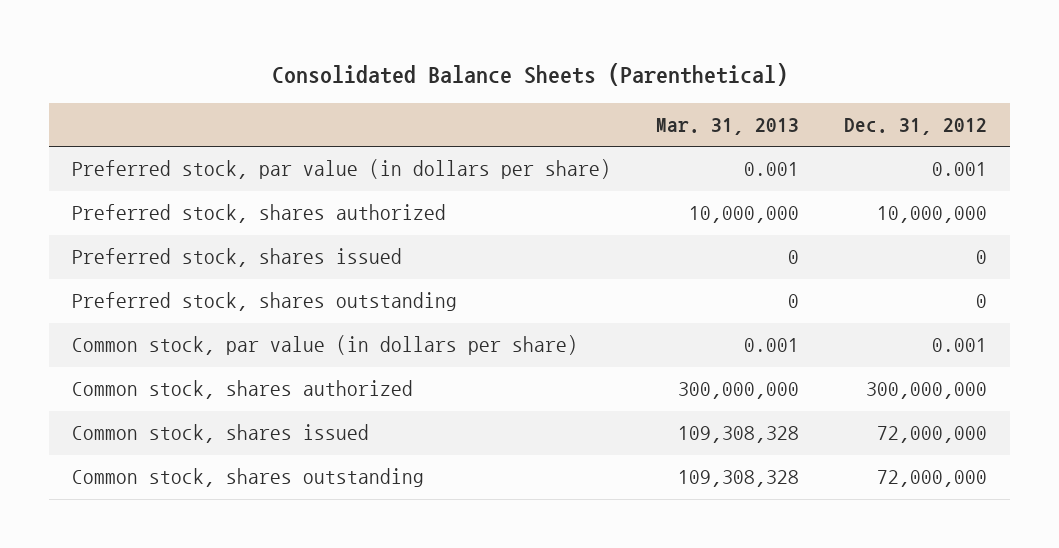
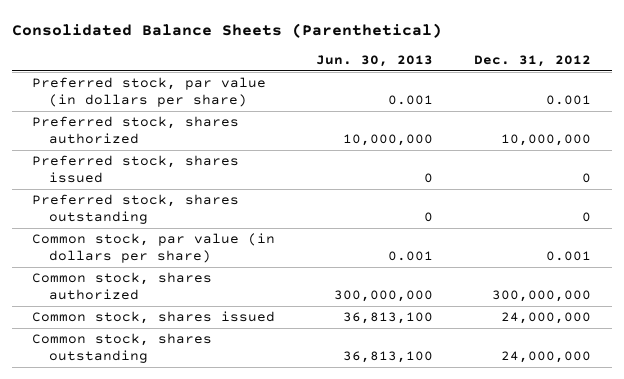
[656,118,800,136] Mar. 31, 2013 -> none
none -> [316,55,434,68] Jun. 30, 2013
[877,426,988,444] 72,000,000 -> [501,312,592,325] 24,000,000
[877,470,988,488] 72,000,000 -> [501,351,592,364] 24,000,000

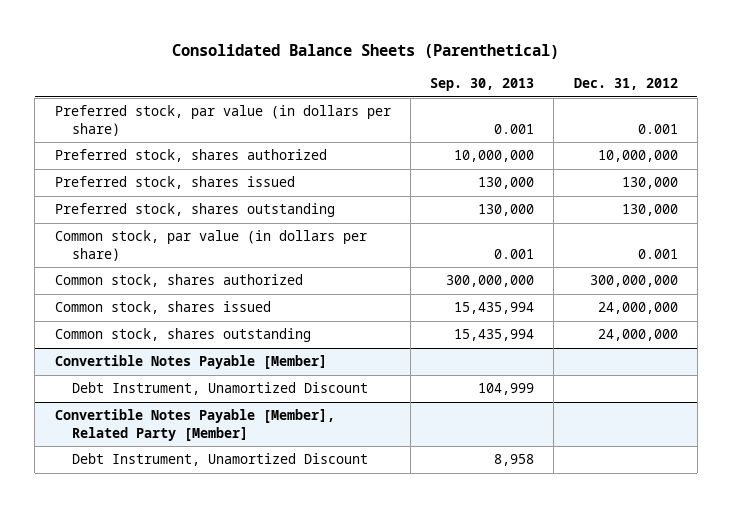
[316,55,434,68] Jun. 30, 2013 -> none
none -> [430,78,535,92] Sep. 30, 2013
[582,173,592,184] 0 -> [621,177,678,190] 130,000
[582,212,592,223] 0 -> [621,204,678,217] 130,000
none -> [54,355,327,370] Convertible Notes Payable [Member]
none -> [72,382,369,396] Debt Instrument, Unamortized Discount
none -> [54,409,335,441] Convertible Notes Payable [Member], Related Party [Member]
none -> [72,453,369,467] Debt Instrument, Unamortized Discount

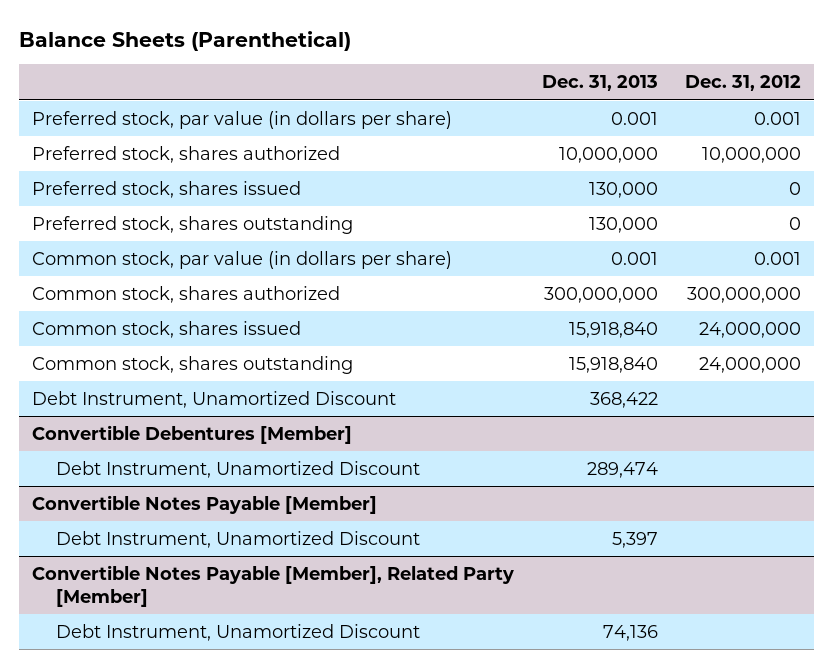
[172,44,560,60] Consolidated Balance Sheets (Parenthetical) -> [18,30,351,51] Balance Sheets (Parenthetical)
[430,78,535,92] Sep. 30, 2013 -> none
none -> [541,75,658,92] Dec. 31, 2013
[621,177,678,190] 130,000 -> [788,181,801,195] 0
[621,204,678,217] 130,000 -> [788,216,801,230] 0
none -> [32,390,397,408] Debt Instrument, Unamortized Discount
none -> [32,424,353,444] Convertible Debentures [Member]
none -> [55,460,420,478] Debt Instrument, Unamortized Discount

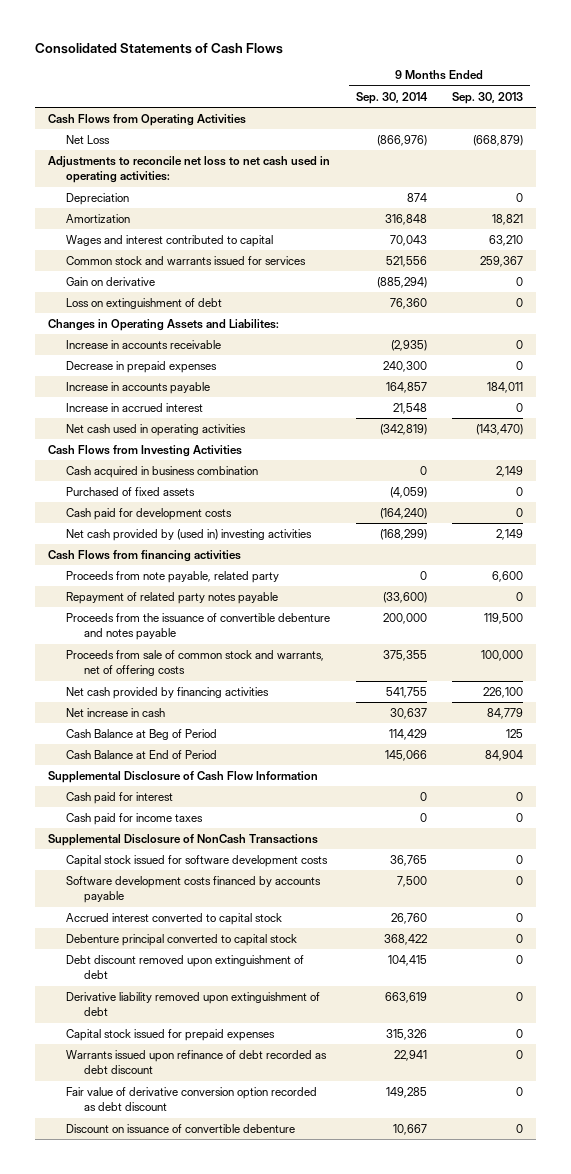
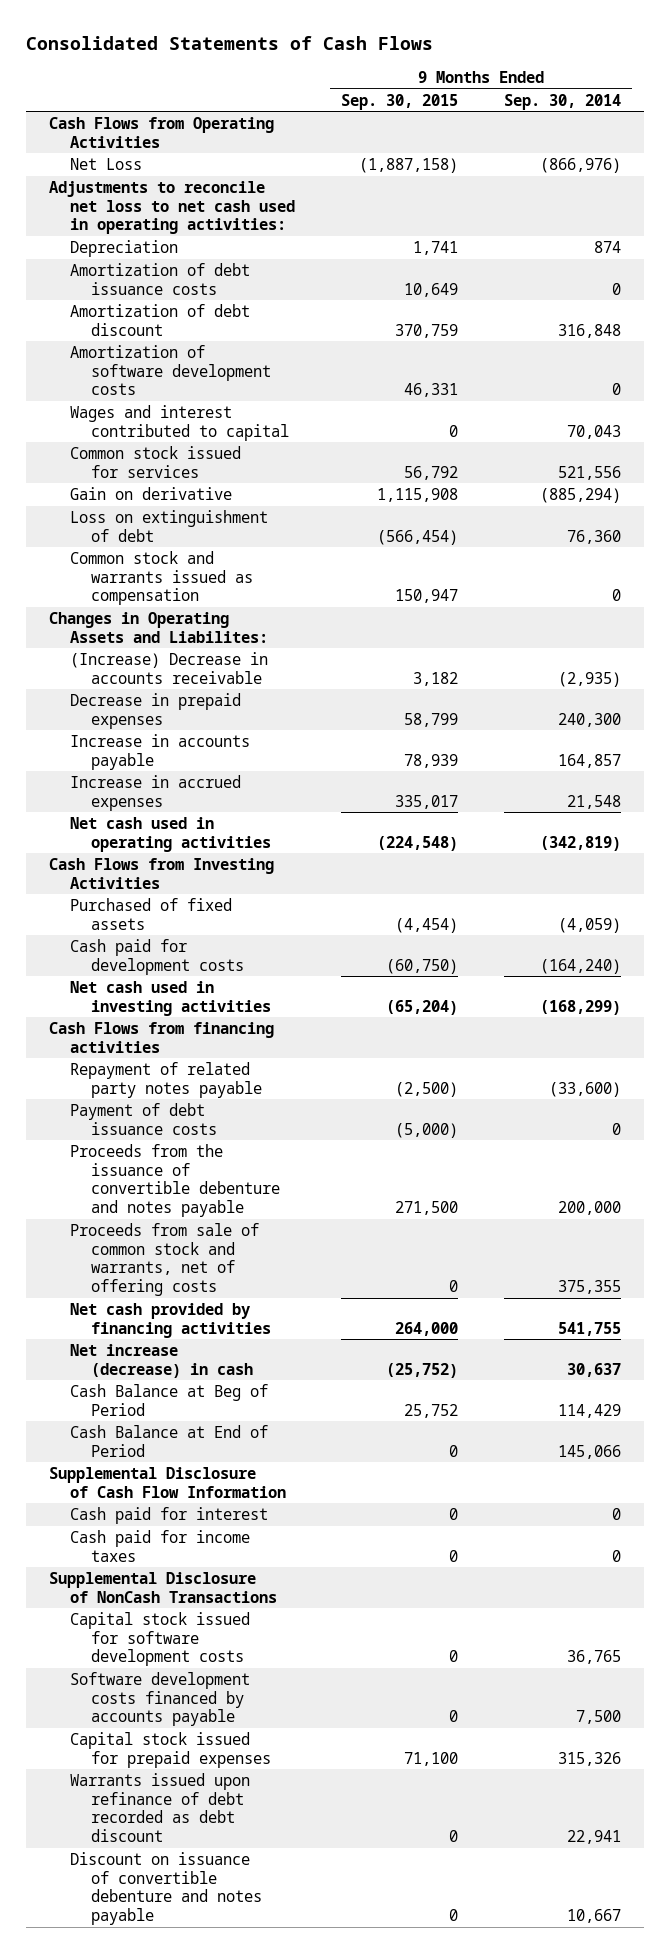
[452,91,524,104] Sep. 30, 2013 -> none
none -> [341,93,459,110] Sep. 30, 2015
none -> [70,263,251,295] Amortization of debt issuance costs
[65,213,130,223] Amortization -> [70,304,251,336] Amortization of debt discount
none -> [70,345,272,396] Amortization of software development costs
[65,255,306,265] Common stock and warrants issued for services -> [70,446,242,478] Common stock issued for services
none -> [70,551,254,606] Common stock and warrants issued as compensation
[65,339,221,349] Increase in accounts receivable -> [70,652,269,684] (Increase) Decrease in accounts receivable
[65,402,203,412] Increase in accrued interest -> [70,775,242,811] Increase in accrued expenses
[65,465,258,478] Cash acquired in business combination -> none
[65,528,312,541] Net cash provided by (used in) investing activities -> [70,981,272,1016] Net cash used in investing activities
[65,570,279,583] Proceeds from note payable, related party -> none
none -> [70,1103,218,1135] Payment of debt issuance costs
[65,707,165,717] Net increase in cash -> [70,1344,254,1378] Net increase (decrease) in cash
[65,912,282,925] Accrued interest converted to capital stock -> none
[65,933,297,946] Debenture principal converted to capital stock -> none
[65,954,304,979] Debt discount removed upon extinguishment of debt -> none
[65,991,320,1016] Derivative liability removed upon extinguishment of debt -> none
[65,1086,317,1111] Fair value of derivative conversion option recorded as debt discount -> none
[65,1123,295,1133] Discount on issuance of convertible debenture -> [70,1852,263,1925] Discount on issuance of convertible debenture and notes payable

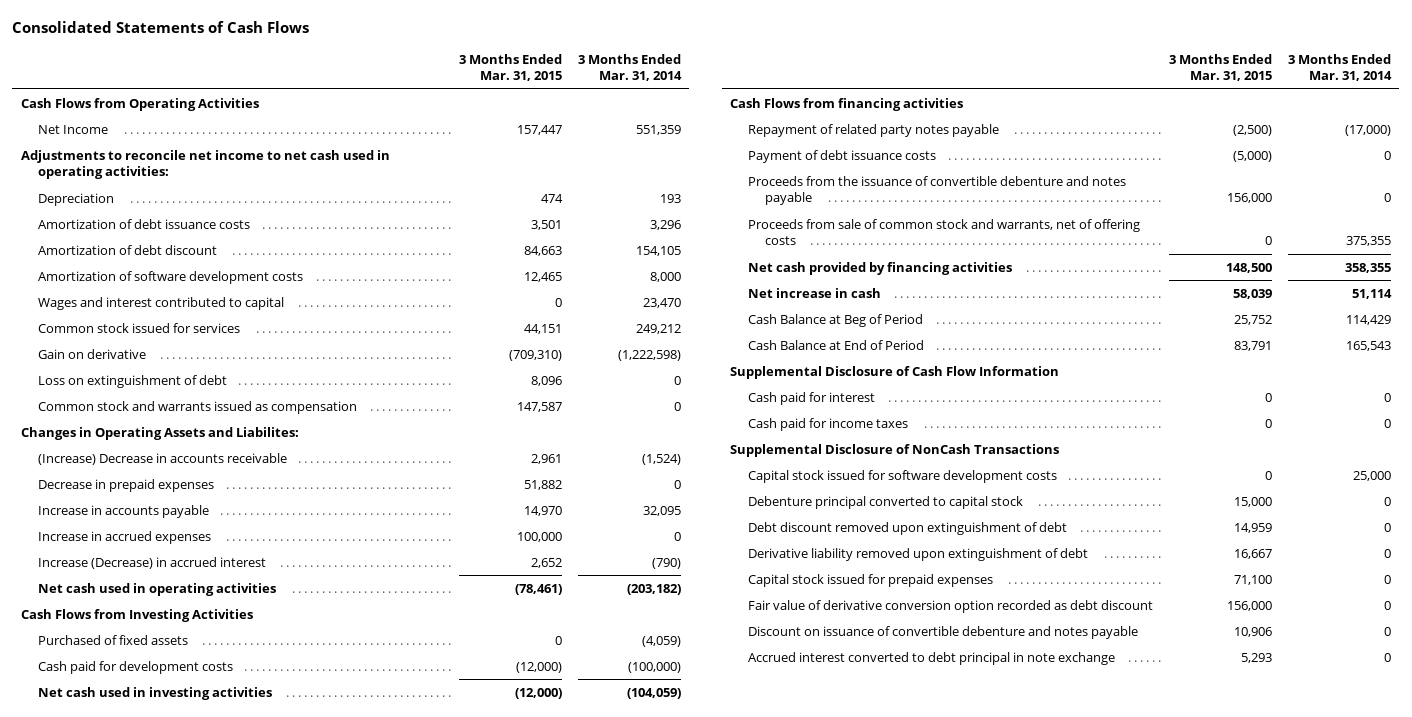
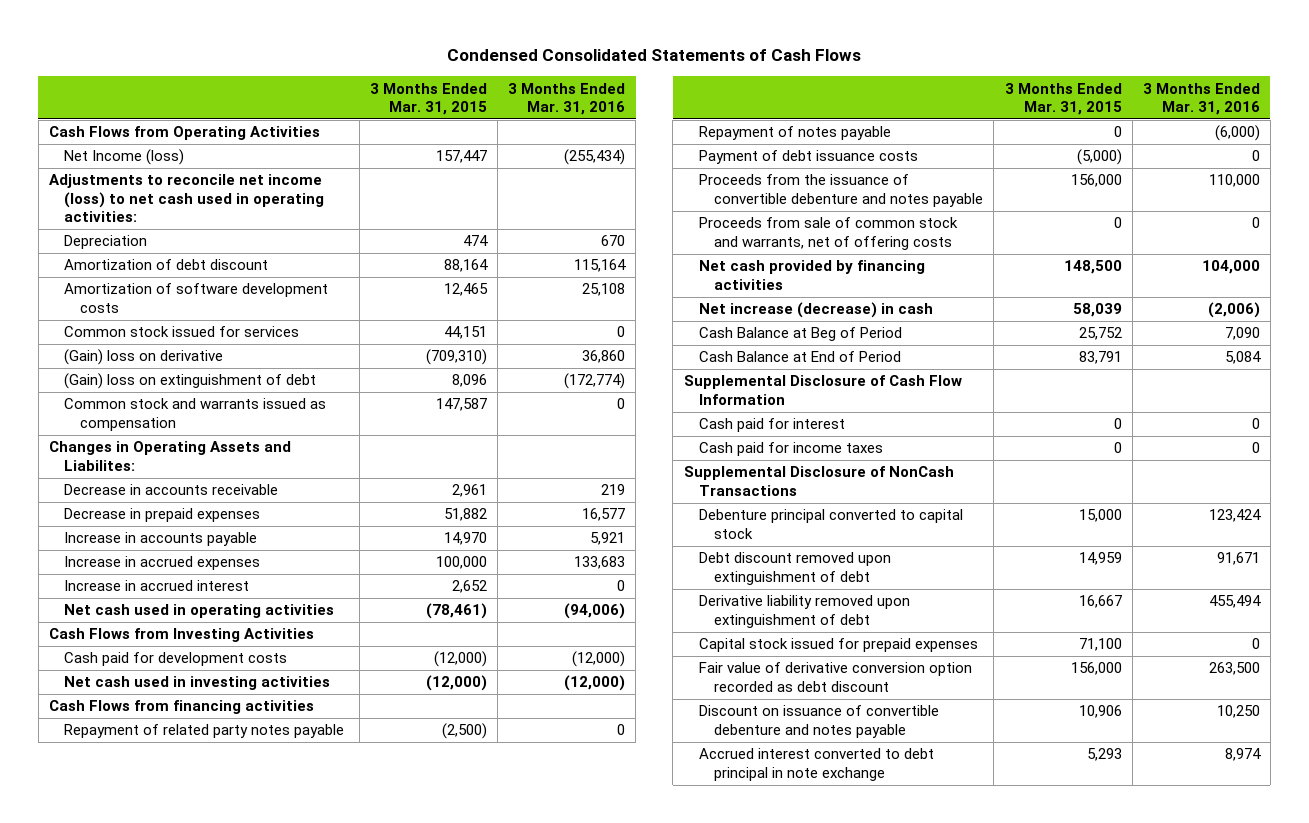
[12,20,310,33] Consolidated Statements of Cash Flows -> [447,49,862,62] Condensed Consolidated Statements of Cash Flows
[578,53,683,82] 3 Months Ended Mar. 31, 2014 -> none
none -> [508,82,626,116] 3 Months Ended Mar. 31, 2016
[37,124,108,134] Net Income -> [64,149,185,166] Net Income (loss)
[20,149,390,180] Adjustments to reconcile net income to net cash used in operating activities: -> [48,174,325,223] Adjustments to reconcile net income (loss) to net cash used in operating activities:
[37,218,250,229] Amortization of debt issuance costs -> none
[524,245,563,256] 84,663 -> [443,259,488,273] 88,164
[37,296,284,310] Wages and interest contributed to capital -> none
[37,348,146,359] Gain on derivative -> [64,349,224,366] (Gain) loss on derivative
[37,374,227,388] Loss on extinguishment of debt -> [64,373,317,390] (Gain) loss on extinguishment of debt
[37,452,287,465] (Increase) Decrease in accounts receivable -> [64,484,279,496] Decrease in accounts receivable
[37,556,266,569] Increase (Decrease) in accrued interest -> [64,580,250,592] Increase in accrued interest
[37,634,188,645] Purchased of fixed assets -> none
none -> [698,126,891,141] Repayment of notes payable
[747,287,881,298] Net increase in cash -> [698,302,933,319] Net increase (decrease) in cash
[747,469,1057,483] Capital stock issued for software development costs -> none

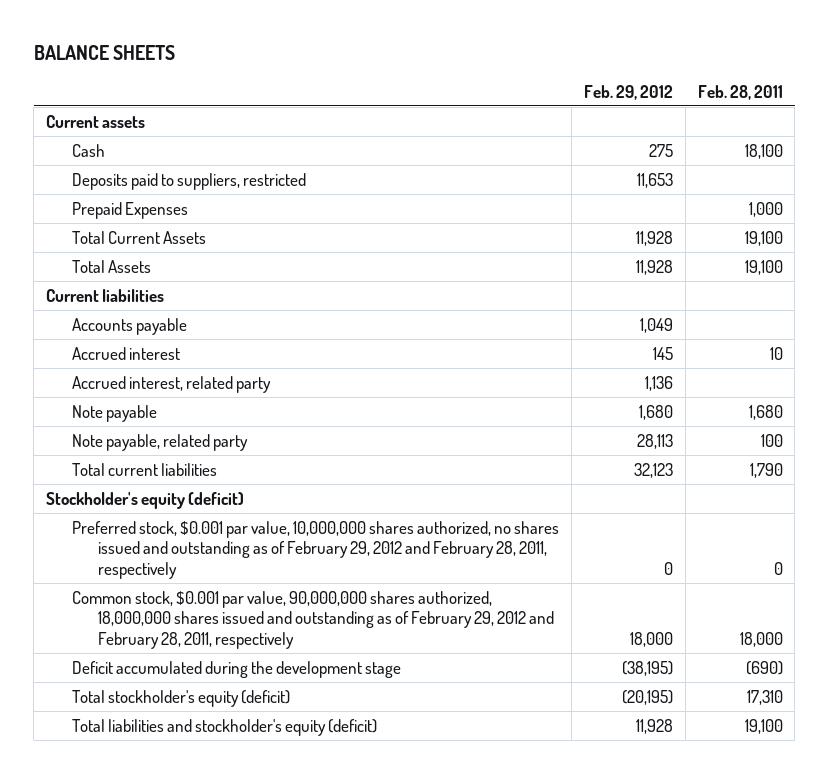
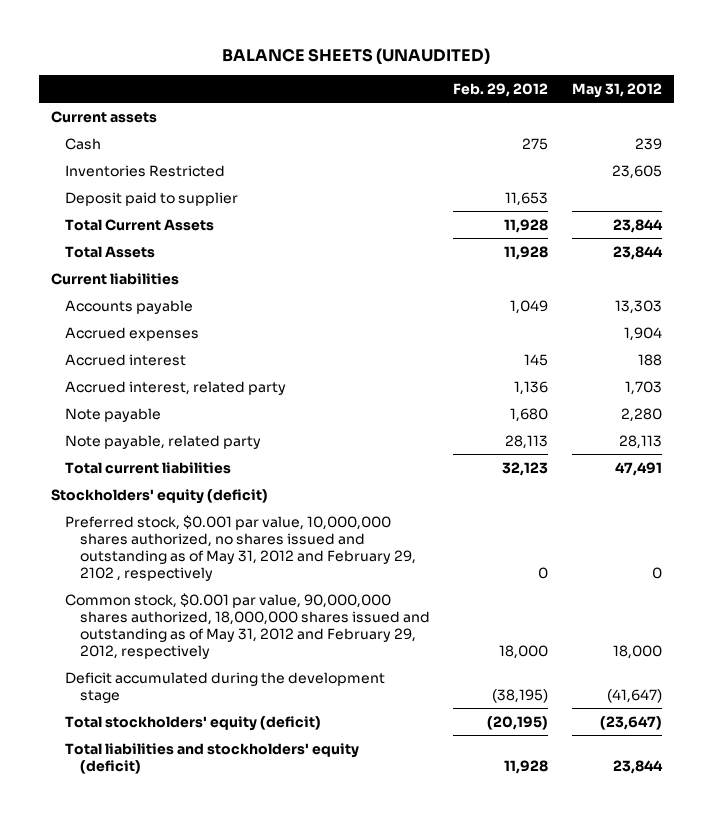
[33,45,175,61] BALANCE SHEETS -> [222,47,491,64] BALANCE SHEETS (UNAUDITED)
[697,84,783,100] Feb. 28, 2011 -> none
none -> [571,82,662,98] May 31, 2012
[71,201,188,219] Prepaid Expenses -> none
none -> [65,164,226,177] Inventories Restricted
[71,172,306,190] Deposits paid to suppliers, restricted -> [65,191,239,206] Deposit paid to supplier
none -> [65,326,200,341] Accrued expenses
[45,491,244,509] Stockholder's equity (deficit) -> [50,488,268,504] Stockholders' equity (deficit)
[71,520,559,579] Preferred stock, $0.001 par value, 10,000,000 shares authorized, no shares issued and outstanding as of February 29, 2012 and February 28, 2011, respectively -> [65,514,416,581] Preferred stock, $0.001 par value, 10,000,000 shares authorized, no shares issued and outstanding as of May 31, 2012 and February 29, 2102 , respectively
[71,590,554,649] Common stock, $0.001 par value, 90,000,000 shares authorized, 18,000,000 shares issued and outstanding as of February 29, 2012 and February 28, 2011, respectively -> [65,592,430,659] Common stock, $0.001 par value, 90,000,000 shares authorized, 18,000,000 shares issued and outstanding as of May 31, 2012 and February 29, 2012, respectively
[71,689,290,707] Total stockholder's equity (deficit) -> [65,715,322,731] Total stockholders' equity (deficit)
[71,718,377,736] Total liabilities and stockholder's equity (deficit) -> [65,742,360,774] Total liabilities and stockholders' equity (deficit)

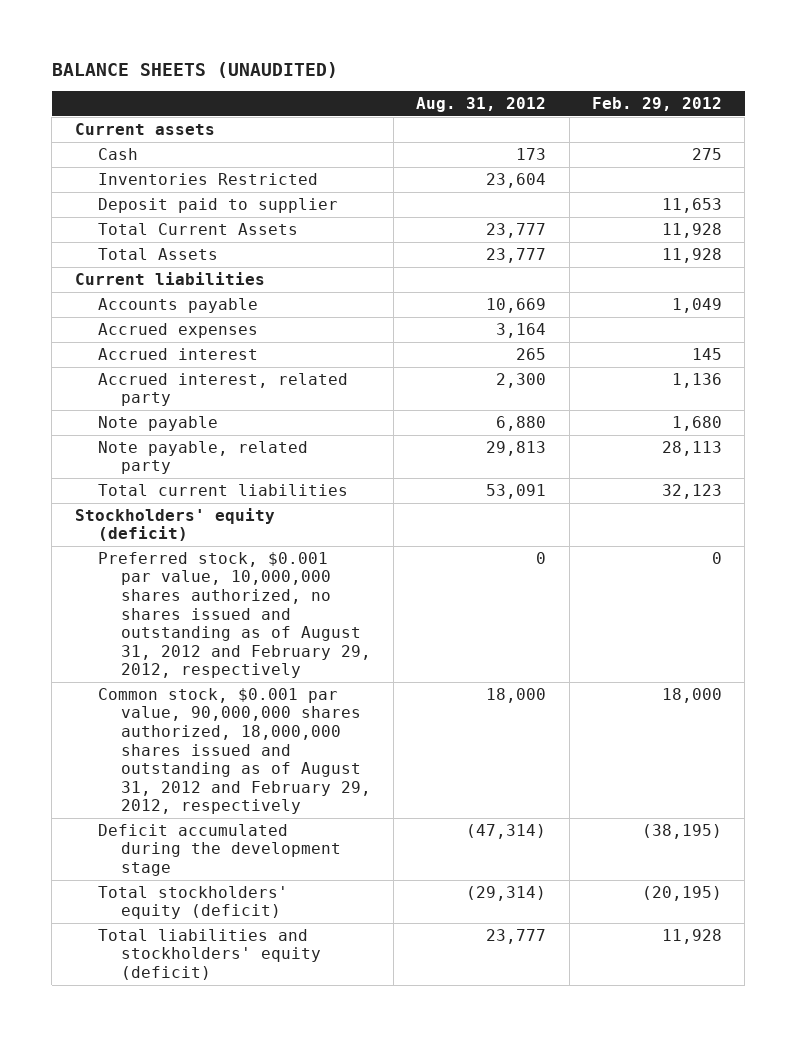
[571,82,662,98] May 31, 2012 -> none
none -> [416,97,547,113] Aug. 31, 2012
[65,514,416,581] Preferred stock, $0.001 par value, 10,000,000 shares authorized, no shares issued and outstanding as of May 31, 2012 and February 29, 2102 , respectively -> [97,551,371,679] Preferred stock, $0.001 par value, 10,000,000 shares authorized, no shares issued and outstanding as of August 31, 2012 and February 29, 2012, respectively
[65,592,430,659] Common stock, $0.001 par value, 90,000,000 shares authorized, 18,000,000 shares issued and outstanding as of May 31, 2012 and February 29, 2012, respectively -> [97,687,371,815] Common stock, $0.001 par value, 90,000,000 shares authorized, 18,000,000 shares issued and outstanding as of August 31, 2012 and February 29, 2012, respectively

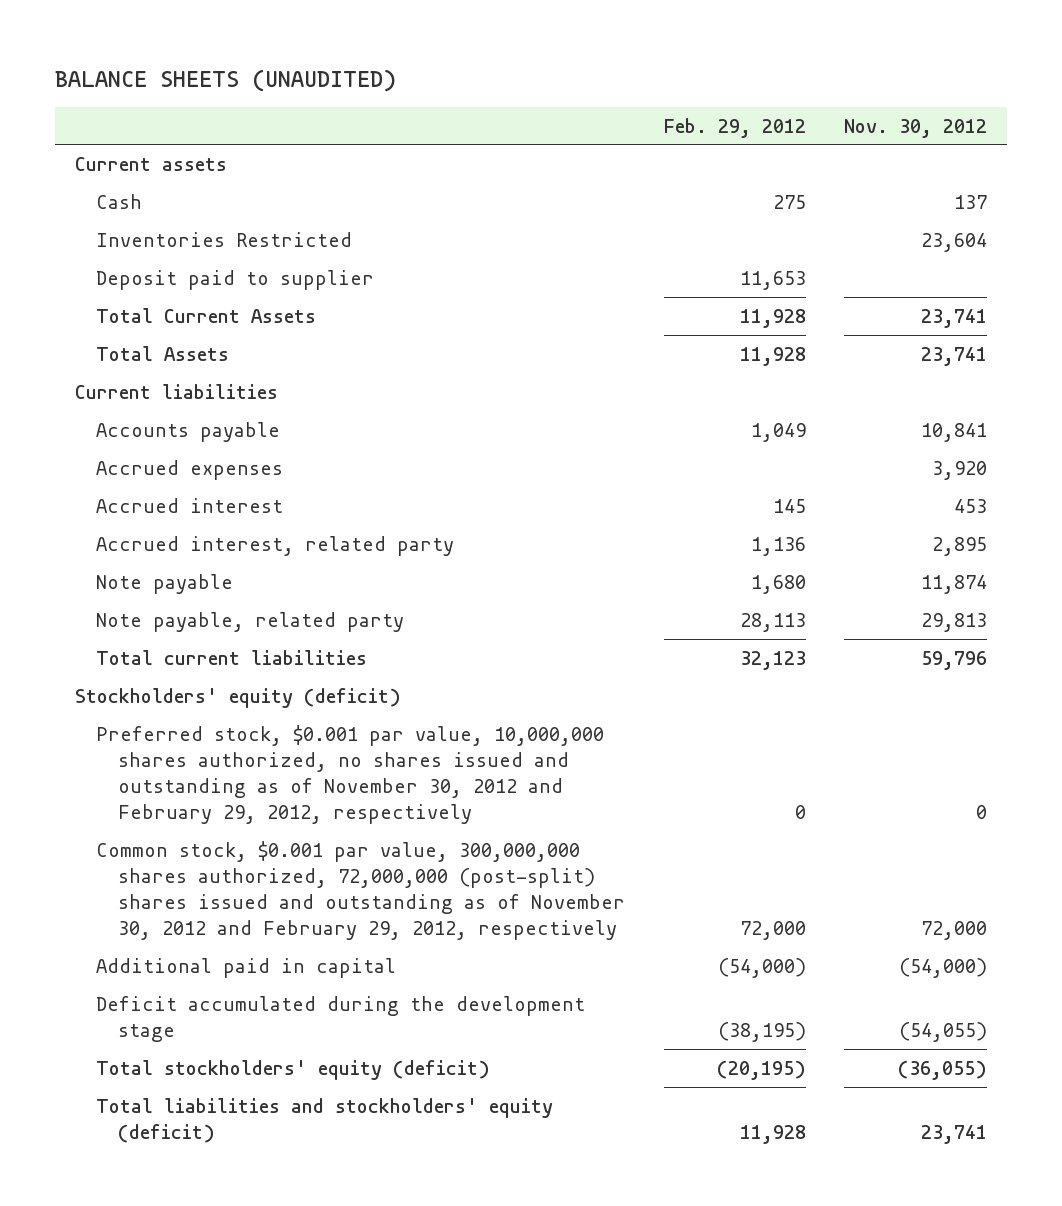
[416,97,547,113] Aug. 31, 2012 -> none
none -> [844,118,988,138] Nov. 30, 2012
[97,551,371,679] Preferred stock, $0.001 par value, 10,000,000 shares authorized, no shares issued and outstanding as of August 31, 2012 and February 29, 2012, respectively -> [96,724,605,825] Preferred stock, $0.001 par value, 10,000,000 shares authorized, no shares issued and outstanding as of November 30, 2012 and February 29, 2012, respectively
[97,687,371,815] Common stock, $0.001 par value, 90,000,000 shares authorized, 18,000,000 shares issued and outstanding as of August 31, 2012 and February 29, 2012, respectively -> [96,840,626,941] Common stock, $0.001 par value, 300,000,000 shares authorized, 72,000,000 (post-split) shares issued and outstanding as of November 30, 2012 and February 29, 2012, respectively
[662,687,723,703] 18,000 -> [739,921,806,941] 72,000
none -> [96,957,397,978] Additional paid in capital

